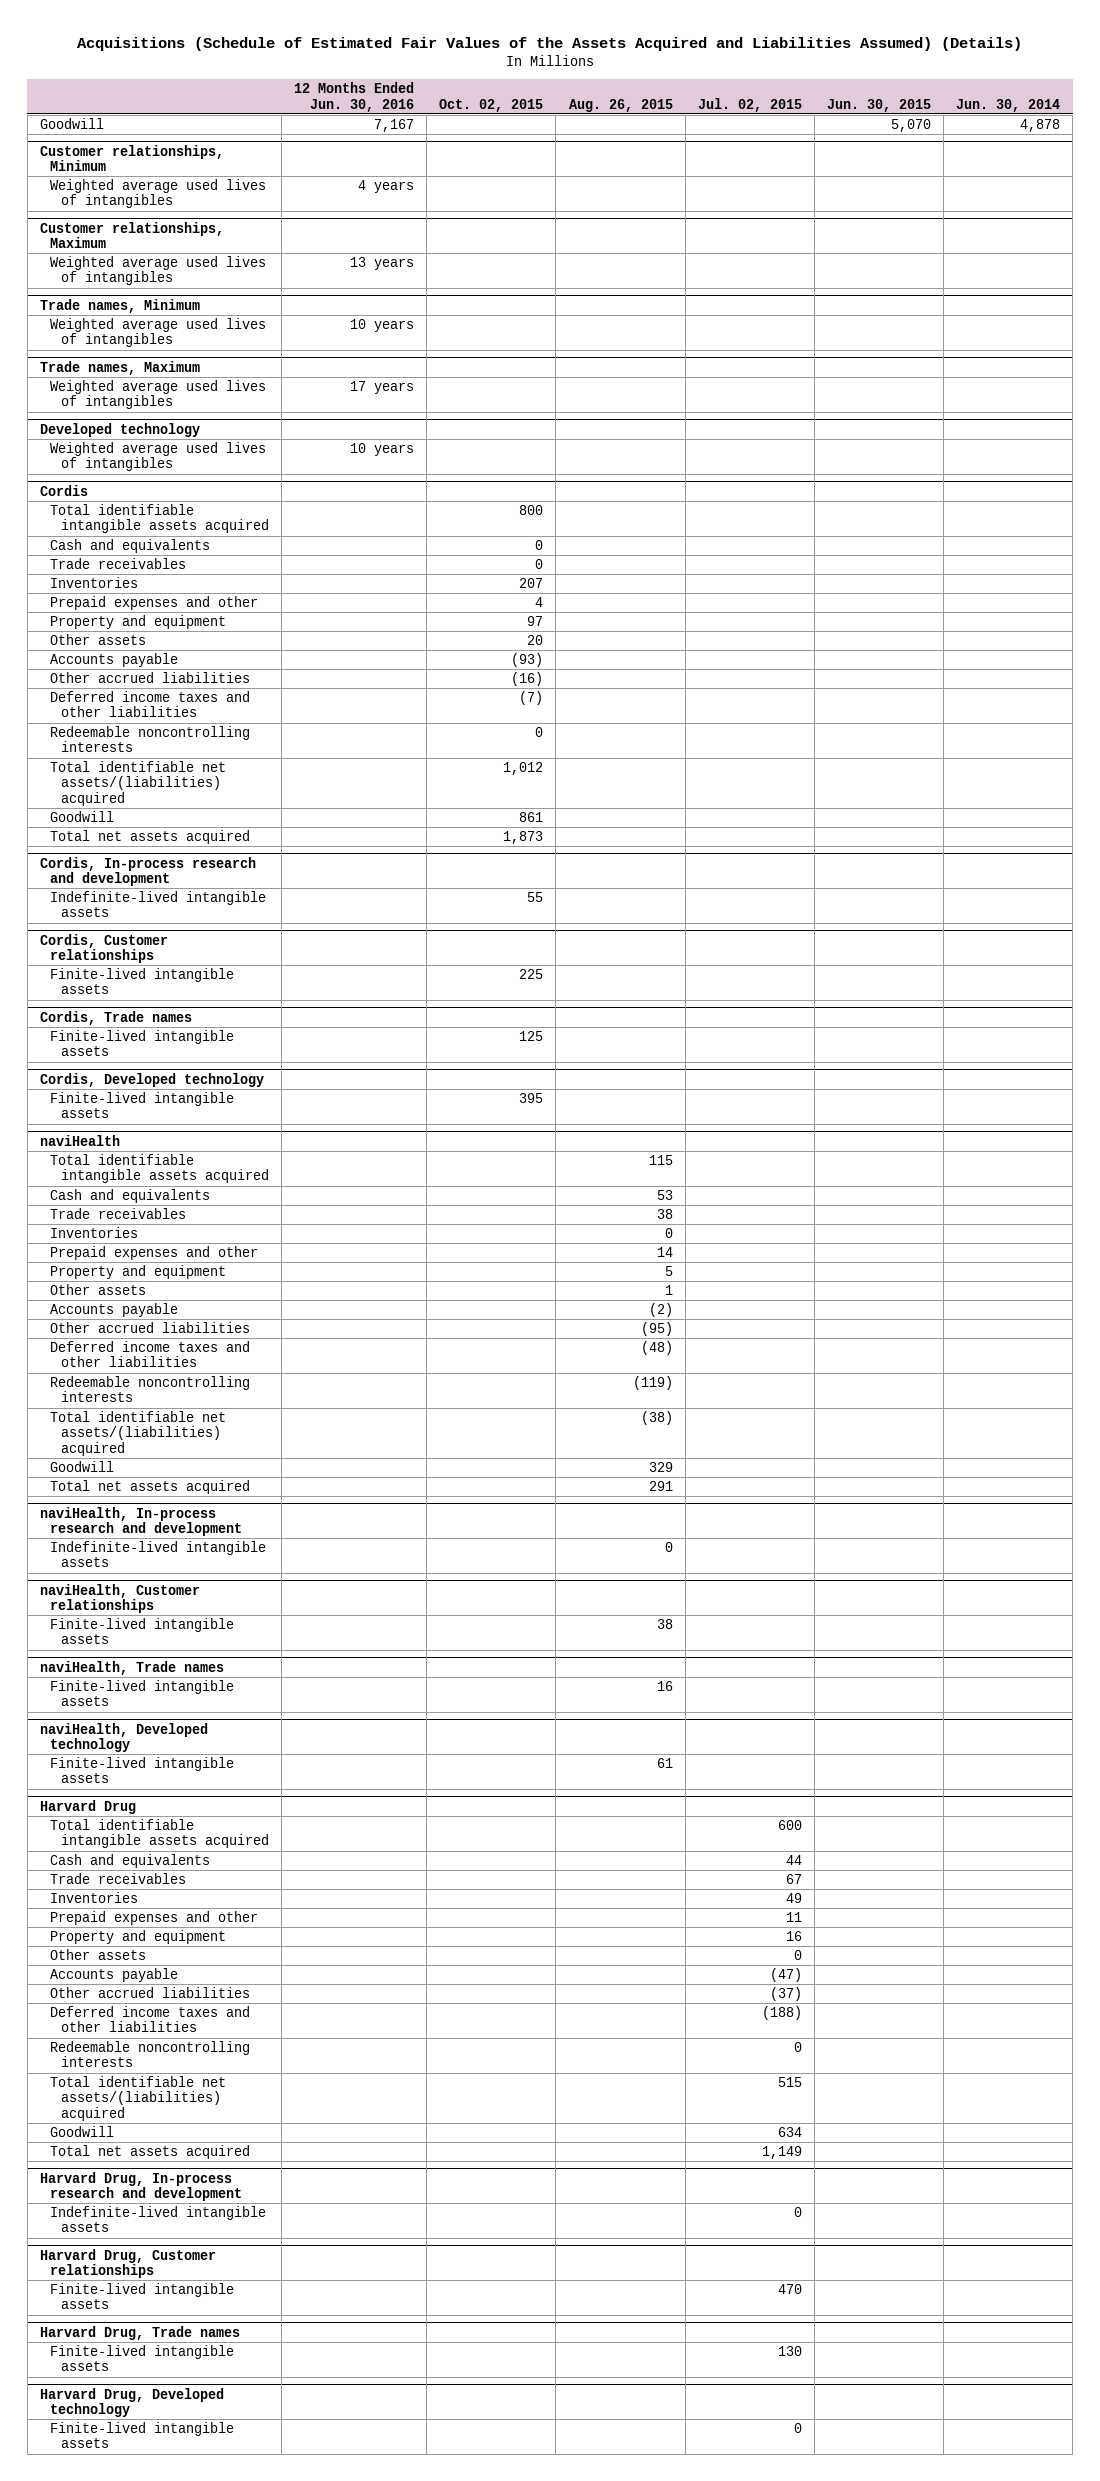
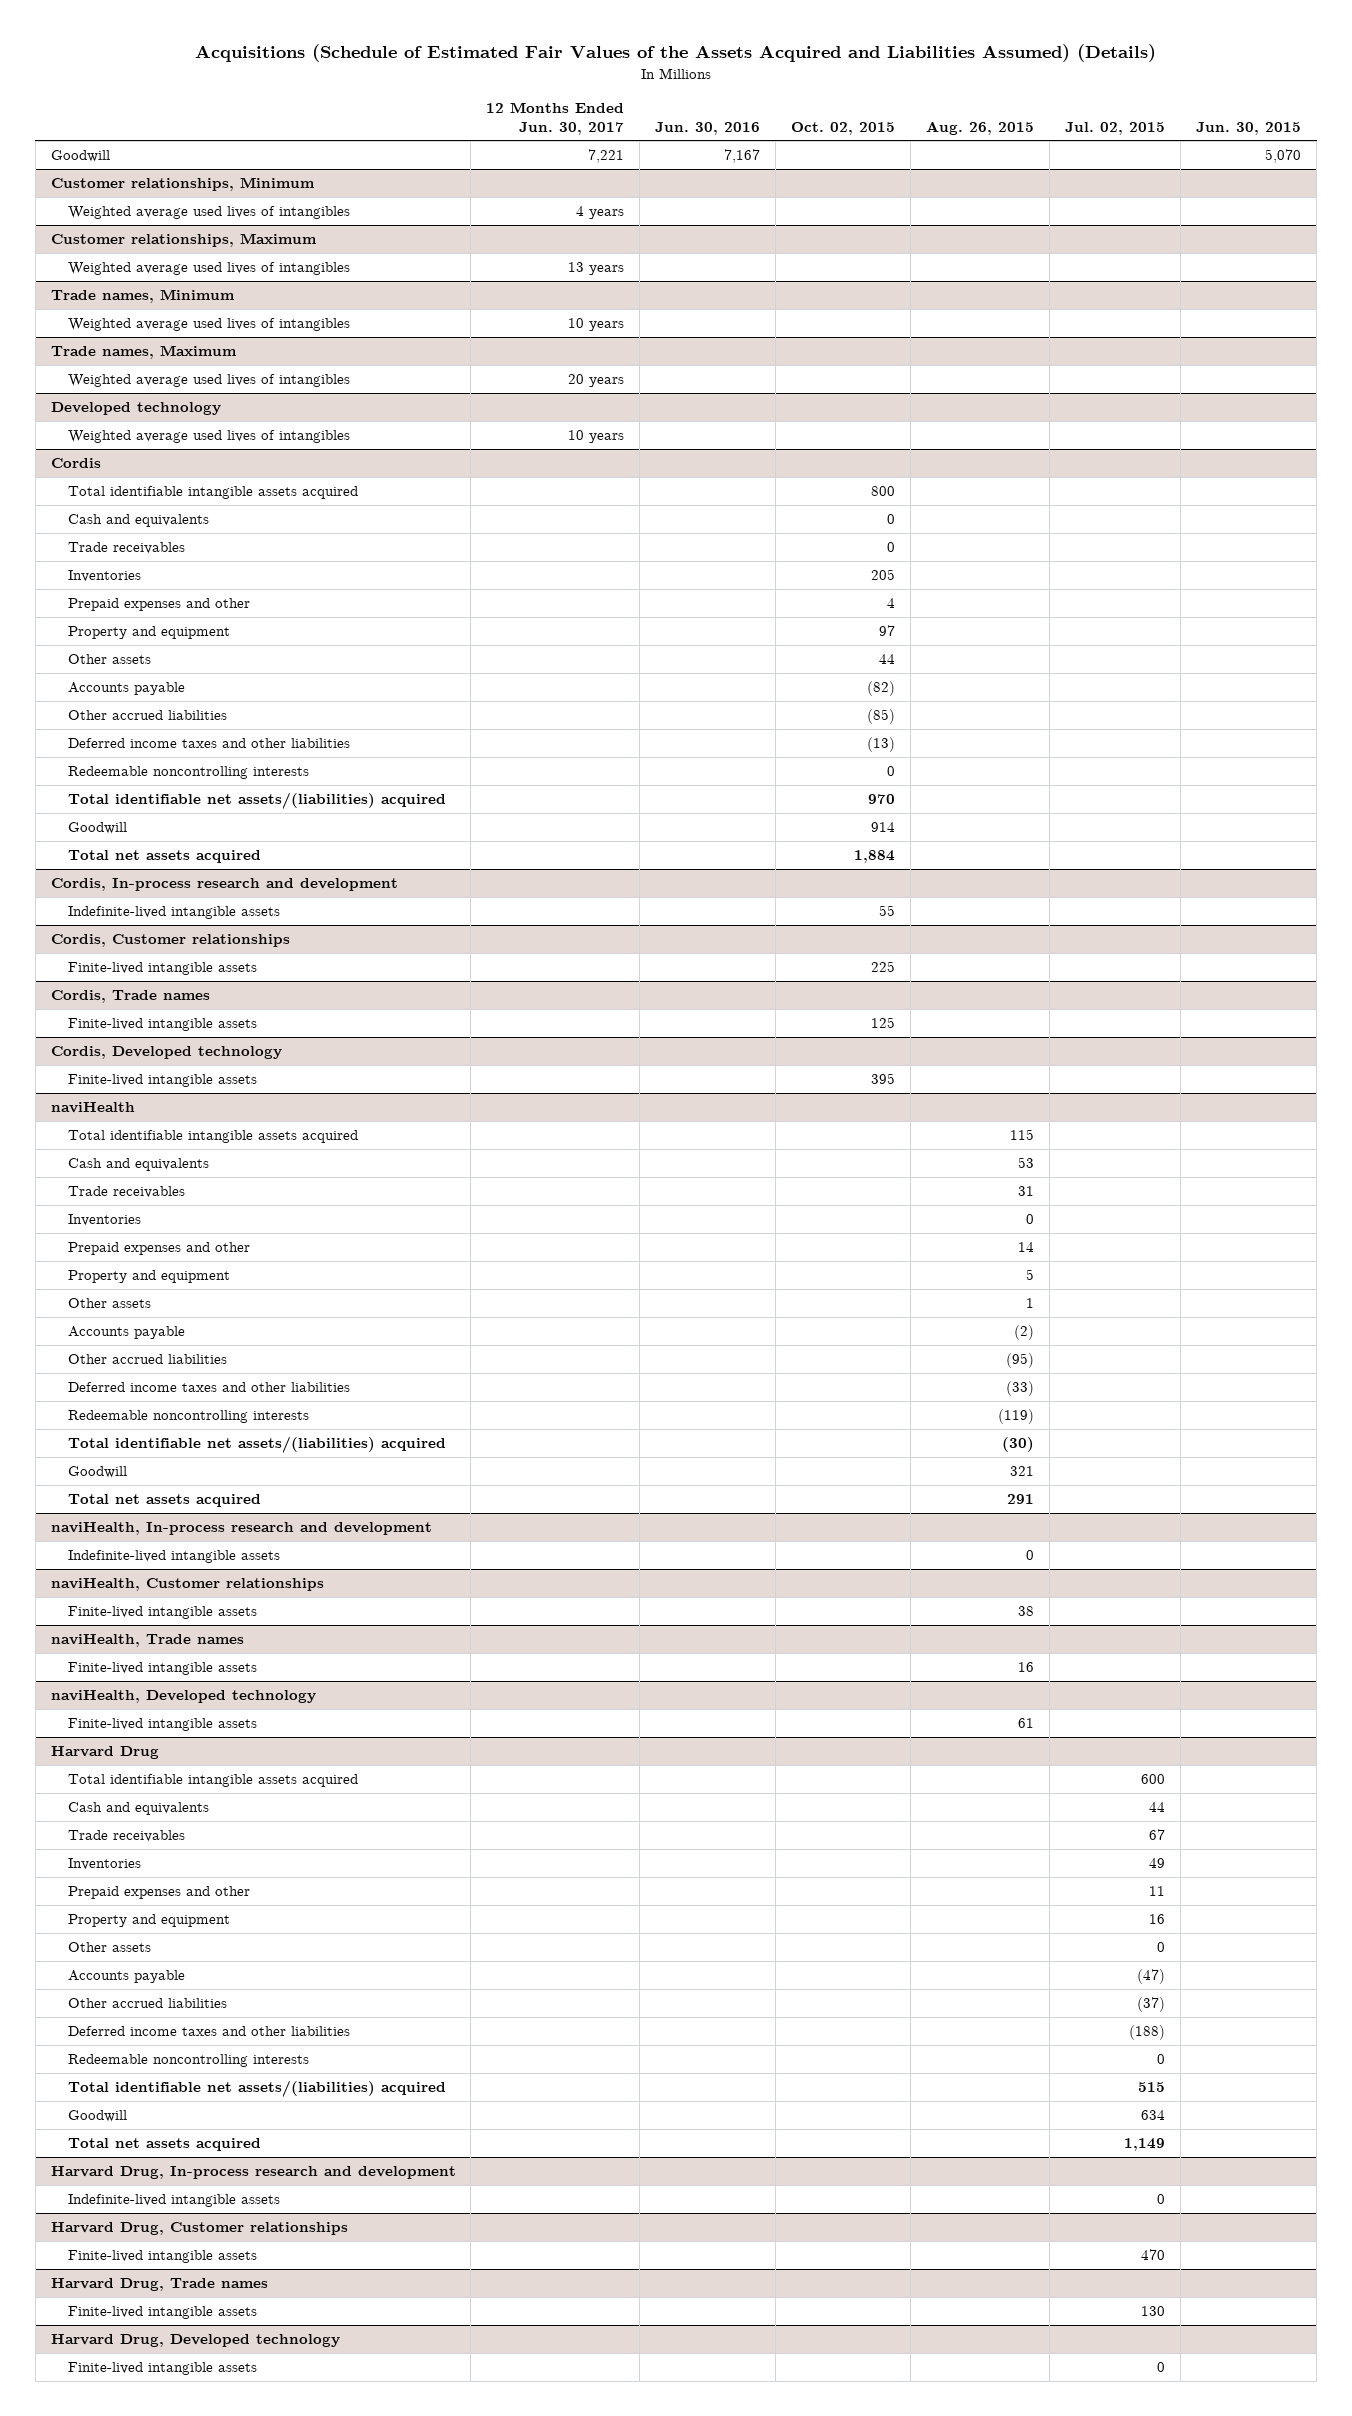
[294,82,415,112] 12 Months Ended Jun. 30, 2016 -> none
[956,98,1061,112] Jun. 30, 2014 -> none
none -> [486,101,625,135] 12 Months Ended Jun. 30, 2017
none -> [655,121,761,135] Jun. 30, 2016
[519,577,544,588] 207 -> [871,569,896,581] 205
[527,634,544,645] 20 -> [879,654,896,665] 44
[511,652,544,667] (93) -> [867,681,896,697] (82)
[511,671,544,686] (16) -> [867,709,896,725] (85)
[519,690,544,705] (7) -> [867,737,896,753] (13)
[503,761,544,775] 1,012 -> [868,794,896,805] 970
[519,811,544,822] 861 -> [871,822,896,833] 914
[503,830,544,844] 1,873 -> [854,850,896,864] 1,884
[656,1208,673,1219] 38 -> [1018,1186,1035,1197] 31
[640,1340,673,1355] (48) -> [1006,1381,1035,1397] (33)
[640,1410,673,1425] (38) -> [1002,1437,1035,1453] (30)
[648,1461,673,1472] 329 -> [1010,1466,1035,1477] 321

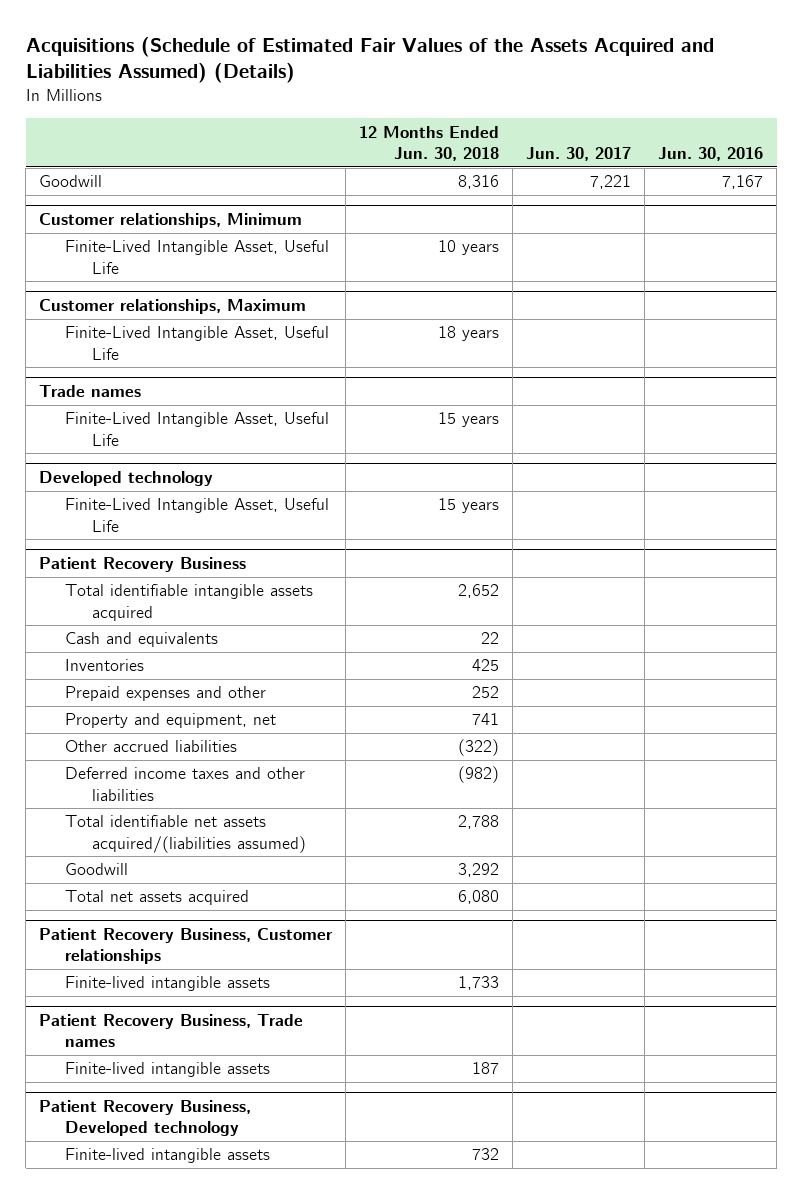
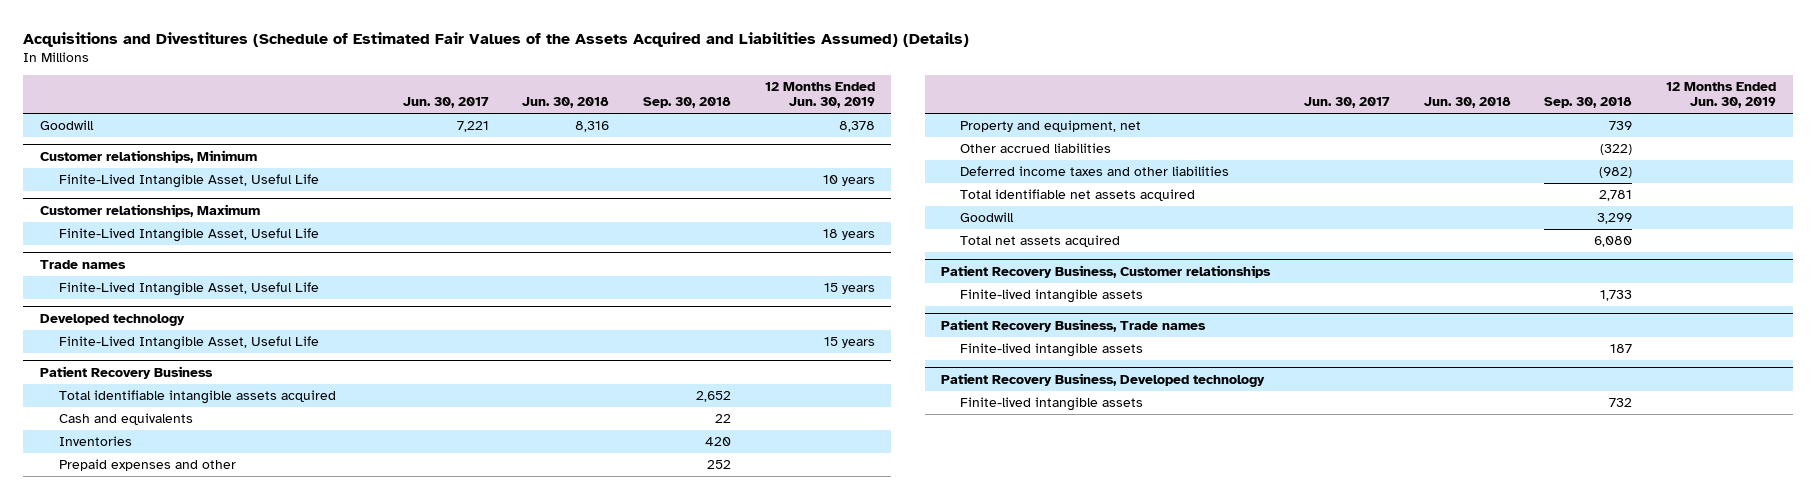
[25,37,714,84] Acquisitions (Schedule of Estimated Fair Values of the Assets Acquired and Liabilities Assumed) (Details) -> [23,31,970,47] Acquisitions and Divestitures (Schedule of Estimated Fair Values of the Assets Acquired and Liabilities Assumed) (Details)
[359,125,500,162] 12 Months Ended Jun. 30, 2018 -> none
[658,147,764,162] Jun. 30, 2016 -> none
none -> [522,97,610,109] Jun. 30, 2018
none -> [642,97,731,109] Sep. 30, 2018
none -> [764,81,875,109] 12 Months Ended Jun. 30, 2019
[65,815,306,853] Total identifiable net assets acquired/(liabilities assumed) -> [960,188,1196,201] Total identifiable net assets acquired

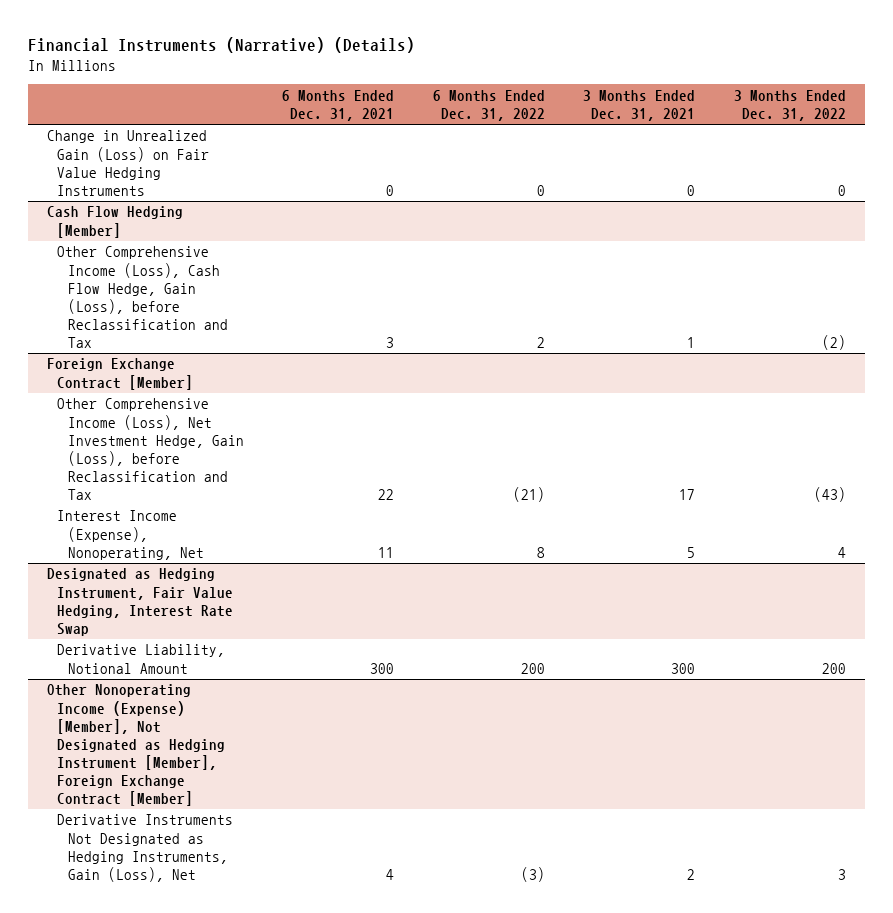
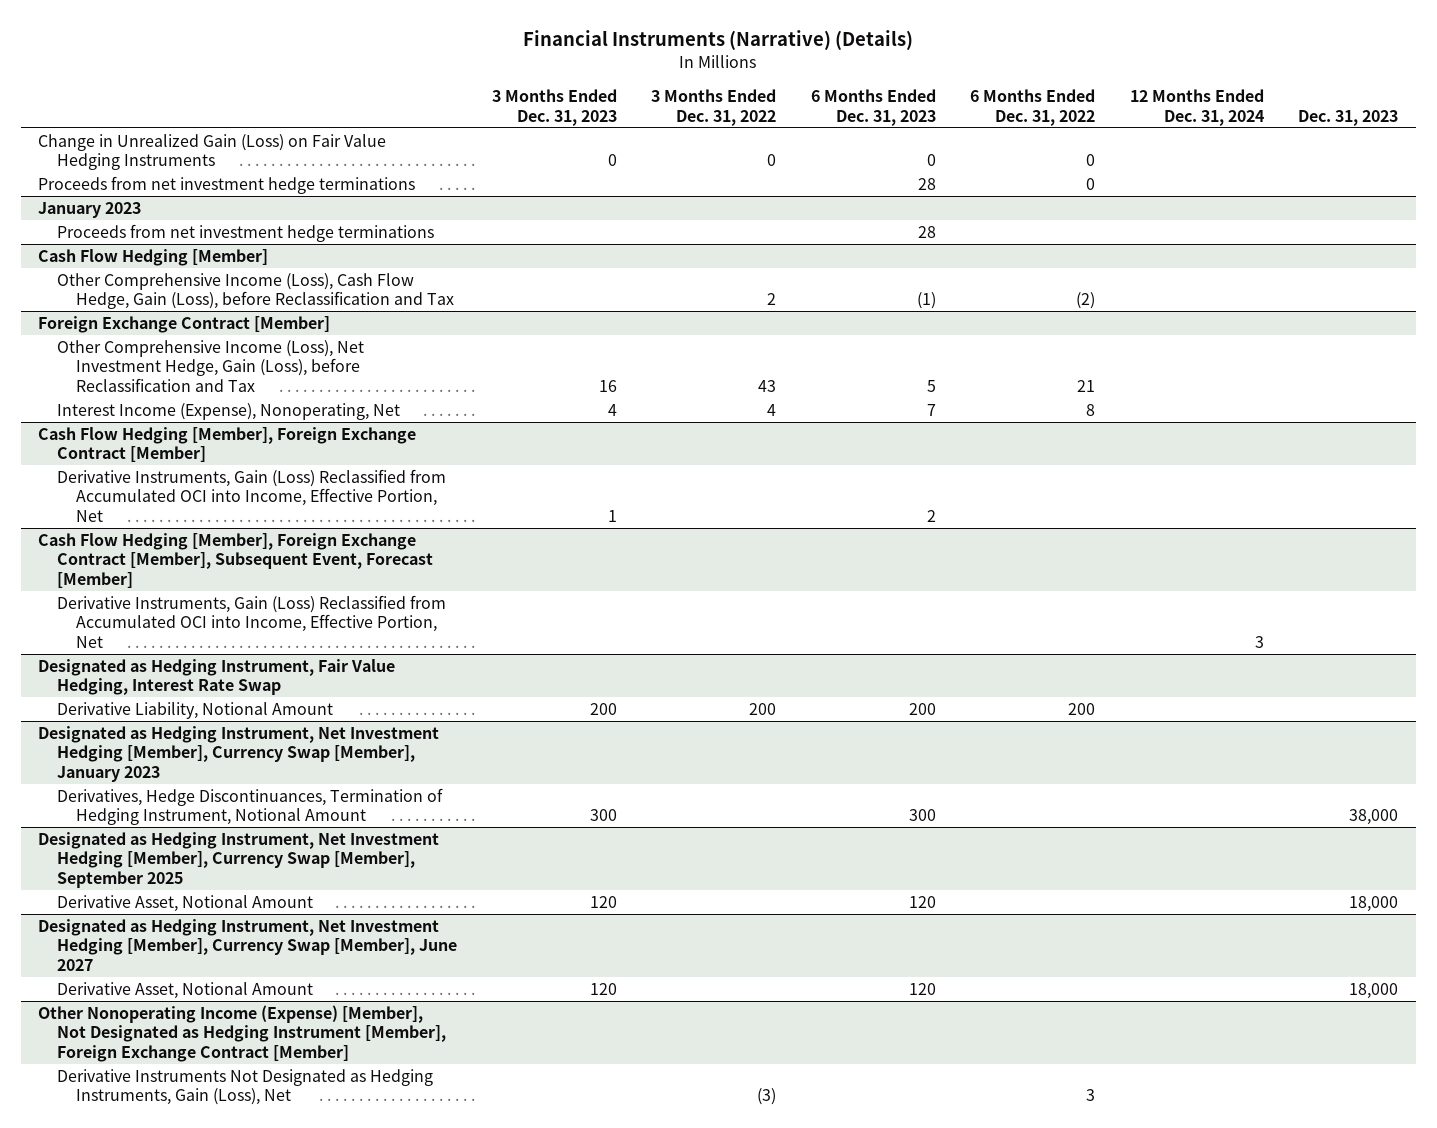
[282,89,395,121] 6 Months Ended Dec. 31, 2021 -> none
[583,89,696,121] 3 Months Ended Dec. 31, 2021 -> none
none -> [491,89,617,126] 3 Months Ended Dec. 31, 2023
none -> [810,89,936,126] 6 Months Ended Dec. 31, 2023
none -> [1129,89,1264,126] 12 Months Ended Dec. 31, 2024
none -> [1298,109,1399,126] Dec. 31, 2023
none -> [38,175,416,194] Proceeds from net investment hedge terminations
none -> [38,201,142,218] January 2023
none -> [57,223,435,242] Proceeds from net investment hedge terminations
[536,336,545,348] 2 -> [1076,292,1096,310] (2)
[822,334,847,350] (2) -> [767,293,777,306] 2
[512,486,545,502] (21) -> [1077,379,1096,392] 21
[814,486,847,502] (43) -> [758,379,777,392] 43
none -> [38,426,417,463] Cash Flow Hedging [Member], Foreign Exchange Contract [Member]
none -> [57,468,447,522] Derivative Instruments, Gain (Loss) Reclassified from Accumulated OCI into Income, Effective Portion, Net
none -> [38,532,434,588] Cash Flow Hedging [Member], Foreign Exchange Contract [Member], Subsequent Event, Forecast [Member]
none -> [57,594,447,648] Derivative Instruments, Gain (Loss) Reclassified from Accumulated OCI into Income, Effective Portion, Net
none -> [38,725,440,782] Designated as Hedging Instrument, Net Investment Hedging [Member], Currency Swap [Member], January 2023
none -> [57,787,444,826] Derivatives, Hedge Discontinuances, Termination of Hedging Instrument, Notional Amount
none -> [38,831,440,888] Designated as Hedging Instrument, Net Investment Hedging [Member], Currency Swap [Member], September 2025
none -> [57,894,314,912] Derivative Asset, Notional Amount
none -> [38,918,458,971] Designated as Hedging Instrument, Net Investment Hedging [Member], Currency Swap [Member], June 2027
none -> [57,981,314,999] Derivative Asset, Notional Amount
[520,866,545,882] (3) -> [1086,1089,1096,1102] 3
[838,868,847,880] 3 -> [757,1088,777,1106] (3)

